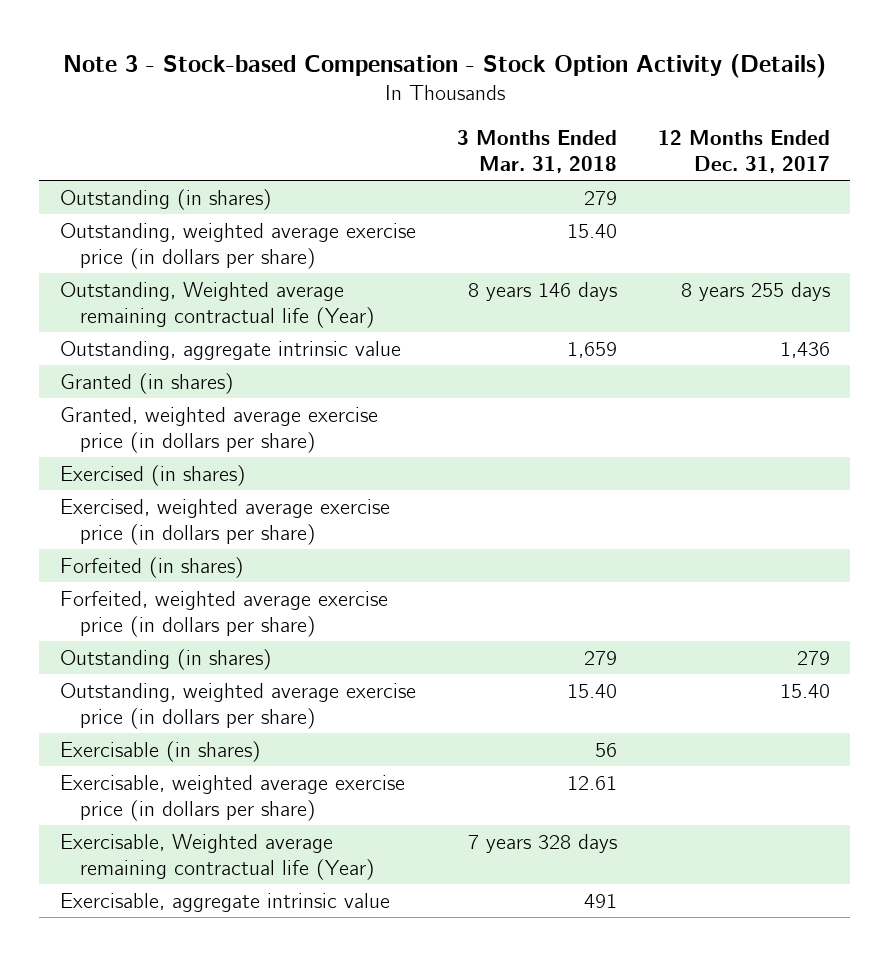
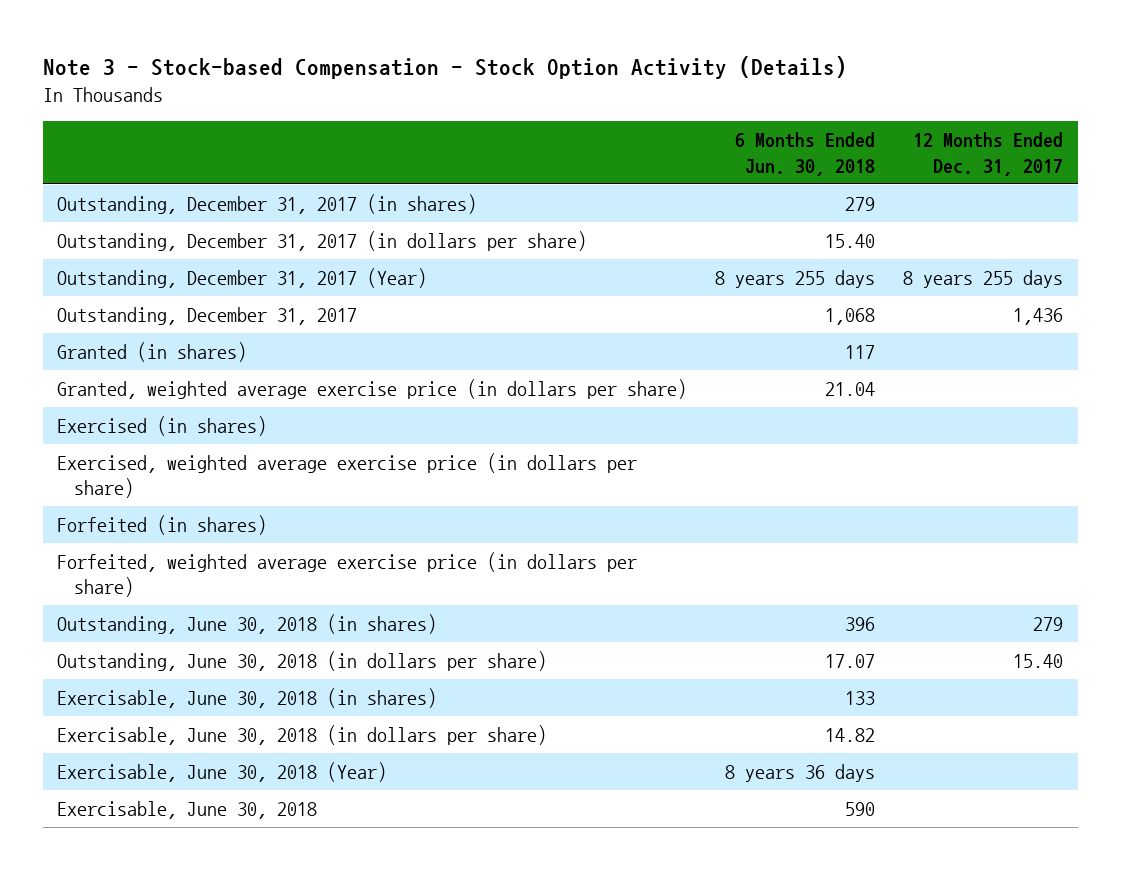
[456,129,617,173] 3 Months Ended Mar. 31, 2018 -> none
none -> [735,132,876,176] 6 Months Ended Jun. 30, 2018
[59,188,272,210] Outstanding (in shares) -> [57,193,478,214] Outstanding, December 31, 2017 (in shares)
[59,222,416,270] Outstanding, weighted average exercise price (in dollars per share) -> [57,230,588,251] Outstanding, December 31, 2017 (in dollars per share)
[59,281,375,329] Outstanding, Weighted average remaining contractual life (Year) -> [57,267,428,288] Outstanding, December 31, 2017 (Year)
[59,340,401,360] Outstanding, aggregate intrinsic value -> [57,306,358,325] Outstanding, December 31, 2017
[59,648,272,670] Outstanding (in shares) -> [57,613,438,634] Outstanding, June 30, 2018 (in shares)
[59,682,416,730] Outstanding, weighted average exercise price (in dollars per share) -> [57,650,548,671] Outstanding, June 30, 2018 (in dollars per share)
[59,740,261,762] Exercisable (in shares) -> [57,687,438,708] Exercisable, June 30, 2018 (in shares)
[59,774,405,822] Exercisable, weighted average exercise price (in dollars per share) -> [57,724,548,745] Exercisable, June 30, 2018 (in dollars per share)
[59,833,375,881] Exercisable, Weighted average remaining contractual life (Year) -> [57,761,388,782] Exercisable, June 30, 2018 (Year)
[59,892,390,912] Exercisable, aggregate intrinsic value -> [57,800,318,819] Exercisable, June 30, 2018

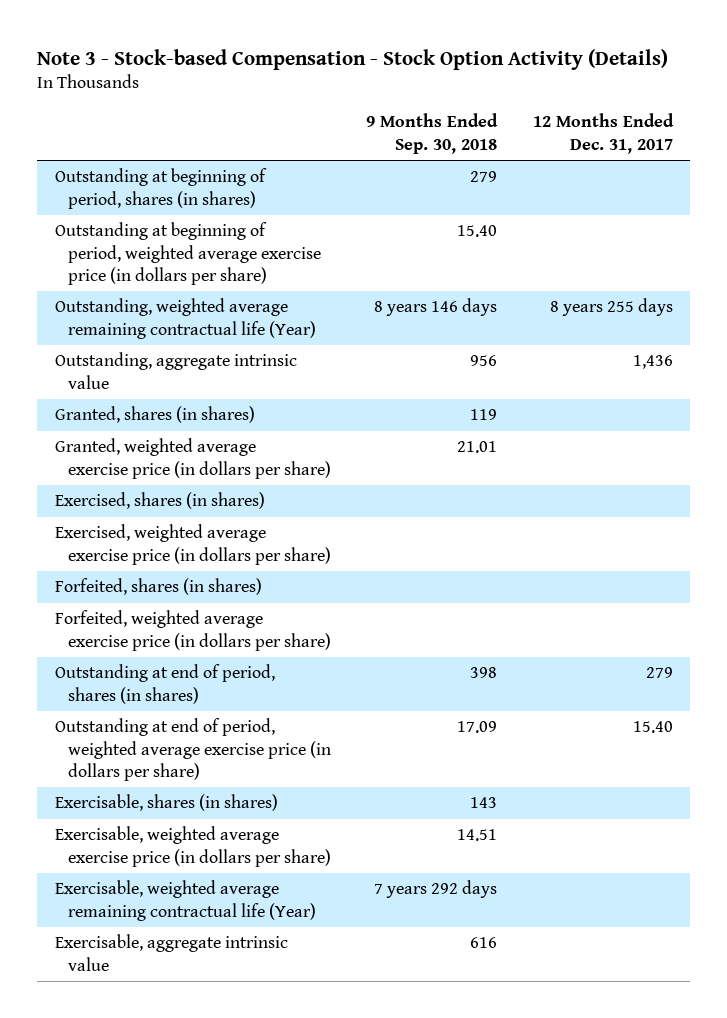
[735,132,876,176] 6 Months Ended Jun. 30, 2018 -> none
none -> [366,113,499,154] 9 Months Ended Sep. 30, 2018
[57,193,478,214] Outstanding, December 31, 2017 (in shares) -> [54,168,267,209] Outstanding at beginning of period, shares (in shares)
[57,230,588,251] Outstanding, December 31, 2017 (in dollars per share) -> [54,222,322,286] Outstanding at beginning of period, weighted average exercise price (in dollars per share)
[57,267,428,288] Outstanding, December 31, 2017 (Year) -> [54,298,317,339] Outstanding, weighted average remaining contractual life (Year)
[57,306,358,325] Outstanding, December 31, 2017 -> [54,352,297,389] Outstanding, aggregate intrinsic value
[57,341,248,362] Granted (in shares) -> [54,406,255,424] Granted, shares (in shares)
[57,415,268,436] Exercised (in shares) -> [54,492,265,510] Exercised, shares (in shares)
[57,514,268,535] Forfeited (in shares) -> [54,578,262,596] Forfeited, shares (in shares)
[57,613,438,634] Outstanding, June 30, 2018 (in shares) -> [54,664,275,704] Outstanding at end of period, shares (in shares)
[57,650,548,671] Outstanding, June 30, 2018 (in dollars per share) -> [54,718,332,782] Outstanding at end of period, weighted average exercise price (in dollars per share)
[57,687,438,708] Exercisable, June 30, 2018 (in shares) -> [54,794,278,812] Exercisable, shares (in shares)
[57,724,548,745] Exercisable, June 30, 2018 (in dollars per share) -> [54,826,332,867] Exercisable, weighted average exercise price (in dollars per share)
[57,761,388,782] Exercisable, June 30, 2018 (Year) -> [54,880,317,921] Exercisable, weighted average remaining contractual life (Year)
[57,800,318,819] Exercisable, June 30, 2018 -> [54,934,288,971] Exercisable, aggregate intrinsic value

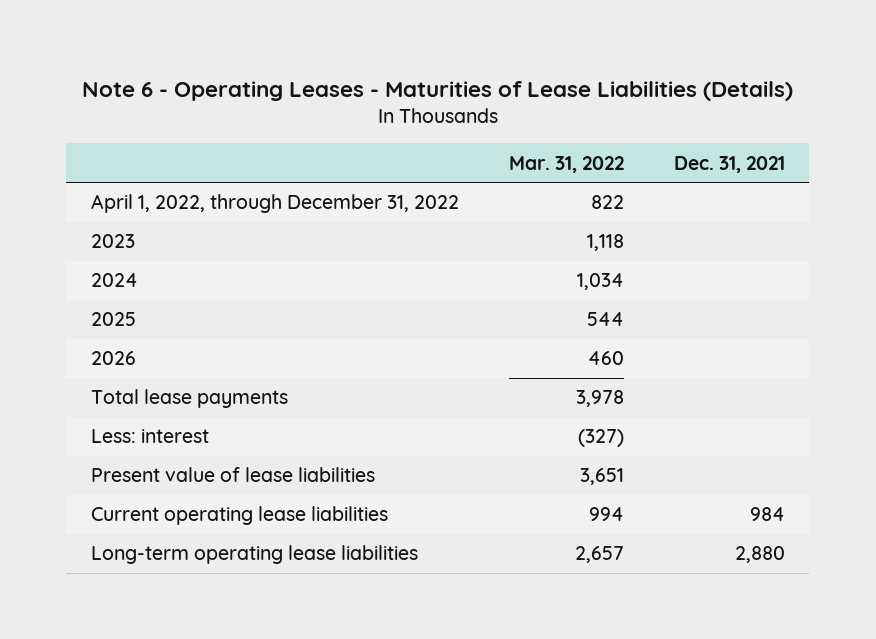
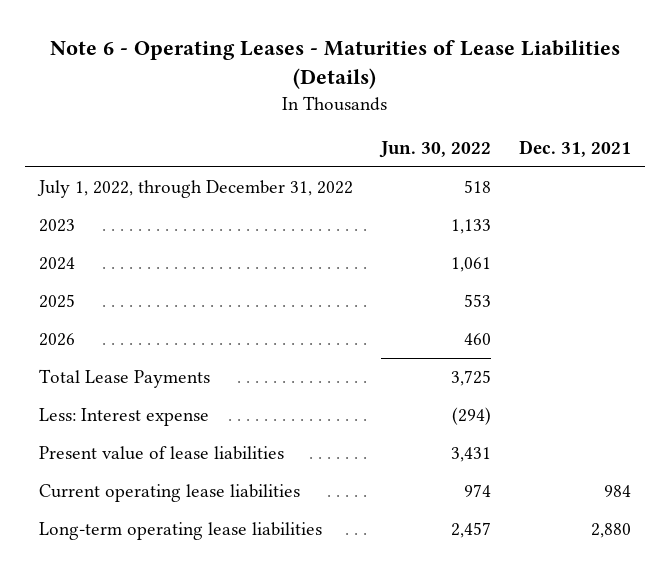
[508,155,624,173] Mar. 31, 2022 -> none
none -> [379,141,492,159] Jun. 30, 2022
[91,194,460,214] April 1, 2022, through December 31, 2022 -> [36,180,353,199] July 1, 2022, through December 31, 2022
[91,389,289,409] Total lease payments -> [38,369,210,389] Total Lease Payments
[91,429,210,444] Less: interest -> [38,408,209,427] Less: Interest expense

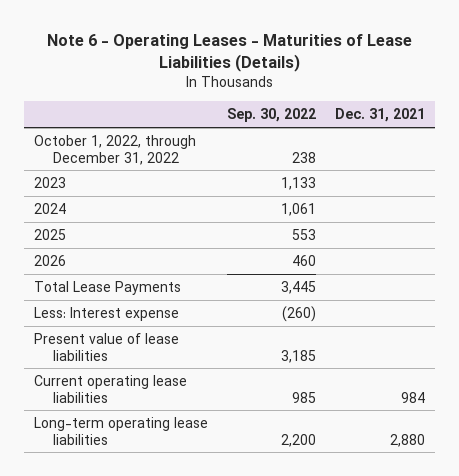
[379,141,492,159] Jun. 30, 2022 -> none
none -> [227,108,317,123] Sep. 30, 2022
[36,180,353,199] July 1, 2022, through December 31, 2022 -> [33,134,196,165] October 1, 2022, through December 31, 2022

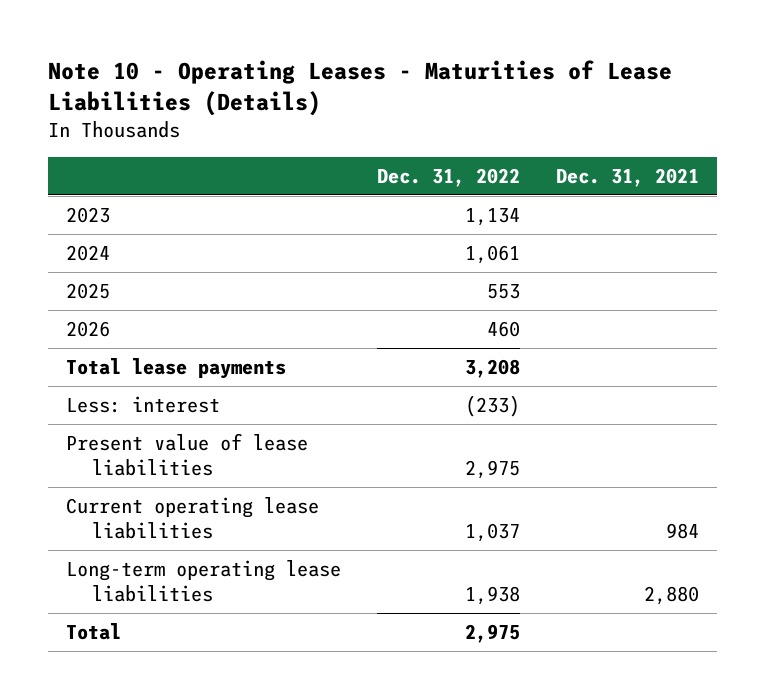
[46,34,412,73] Note 6 - Operating Leases - Maturities of Lease Liabilities (Details) -> [48,60,673,116] Note 10 - Operating Leases - Maturities of Lease Liabilities (Details)
[227,108,317,123] Sep. 30, 2022 -> none
none -> [377,167,521,187] Dec. 31, 2022
[33,134,196,165] October 1, 2022, through December 31, 2022 -> none
[33,280,181,295] Total Lease Payments -> [66,358,287,380] Total lease payments
[33,306,179,321] Less: Interest expense -> [66,396,221,414] Less: interest
none -> [66,623,122,641] Total

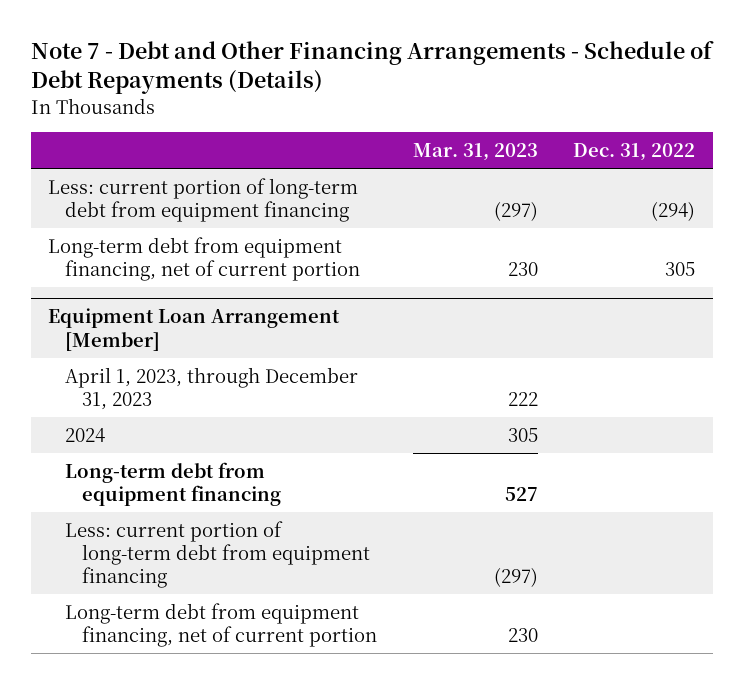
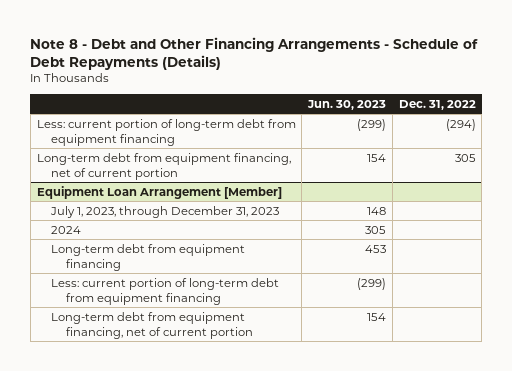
[30,41,714,95] Note 7 - Debt and Other Financing Arrangements - Schedule of Debt Repayments (Details) -> [30,36,479,70] Note 8 - Debt and Other Financing Arrangements - Schedule of Debt Repayments (Details)
[412,143,538,162] Mar. 31, 2023 -> none
none -> [307,99,387,110] Jun. 30, 2023
[65,366,359,410] April 1, 2023, through December 31, 2023 -> [50,205,280,218] July 1, 2023, through December 31, 2023

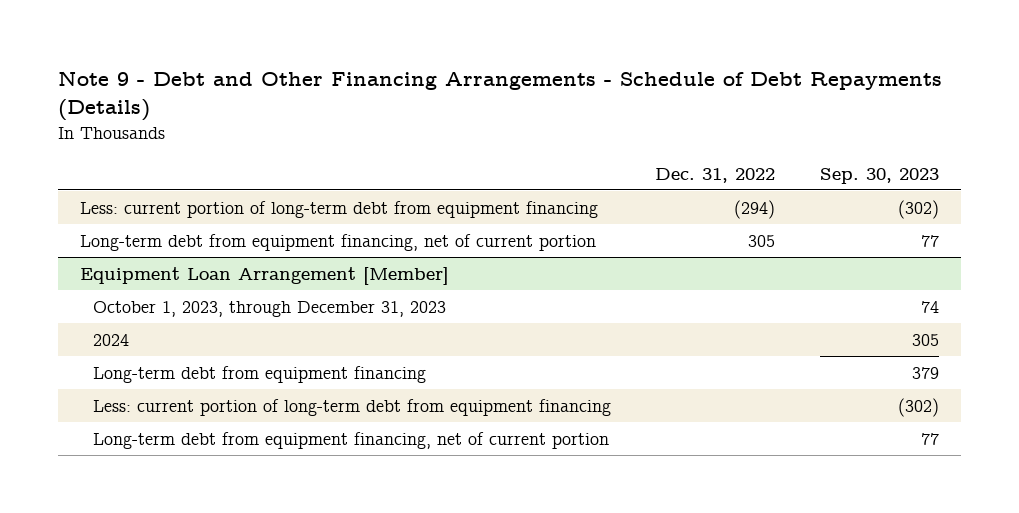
[30,36,479,70] Note 8 - Debt and Other Financing Arrangements - Schedule of Debt Repayments (Details) -> [58,71,943,122] Note 9 - Debt and Other Financing Arrangements - Schedule of Debt Repayments (Details)
[307,99,387,110] Jun. 30, 2023 -> none
none -> [819,167,939,184] Sep. 30, 2023
[50,205,280,218] July 1, 2023, through December 31, 2023 -> [93,300,447,317] October 1, 2023, through December 31, 2023

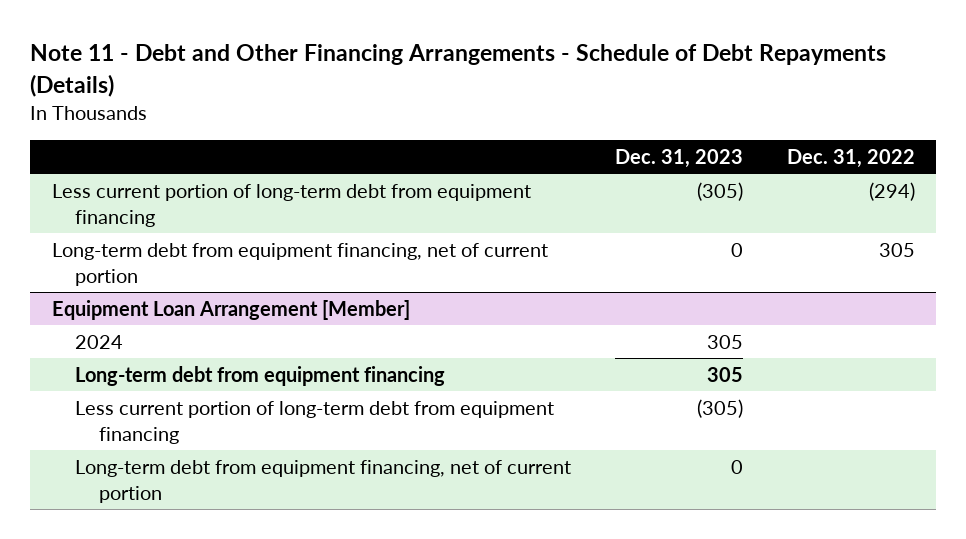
[58,71,943,122] Note 9 - Debt and Other Financing Arrangements - Schedule of Debt Repayments (Details) -> [29,44,886,97] Note 11 - Debt and Other Financing Arrangements - Schedule of Debt Repayments (Details)
[819,167,939,184] Sep. 30, 2023 -> none
none -> [614,148,743,168] Dec. 31, 2023
[80,200,599,218] Less: current portion of long-term debt from equipment financing -> [51,183,531,227] Less current portion of long-term debt from equipment financing
[93,300,447,317] October 1, 2023, through December 31, 2023 -> none
[93,398,612,416] Less: current portion of long-term debt from equipment financing -> [75,400,555,444] Less current portion of long-term debt from equipment financing

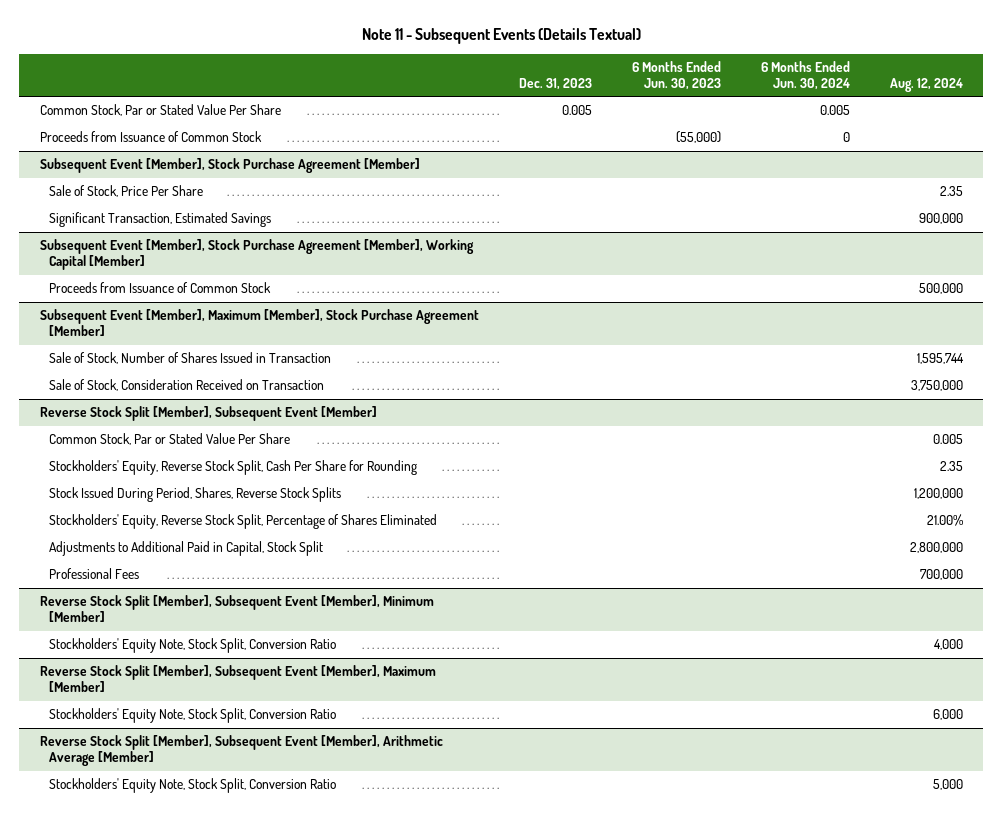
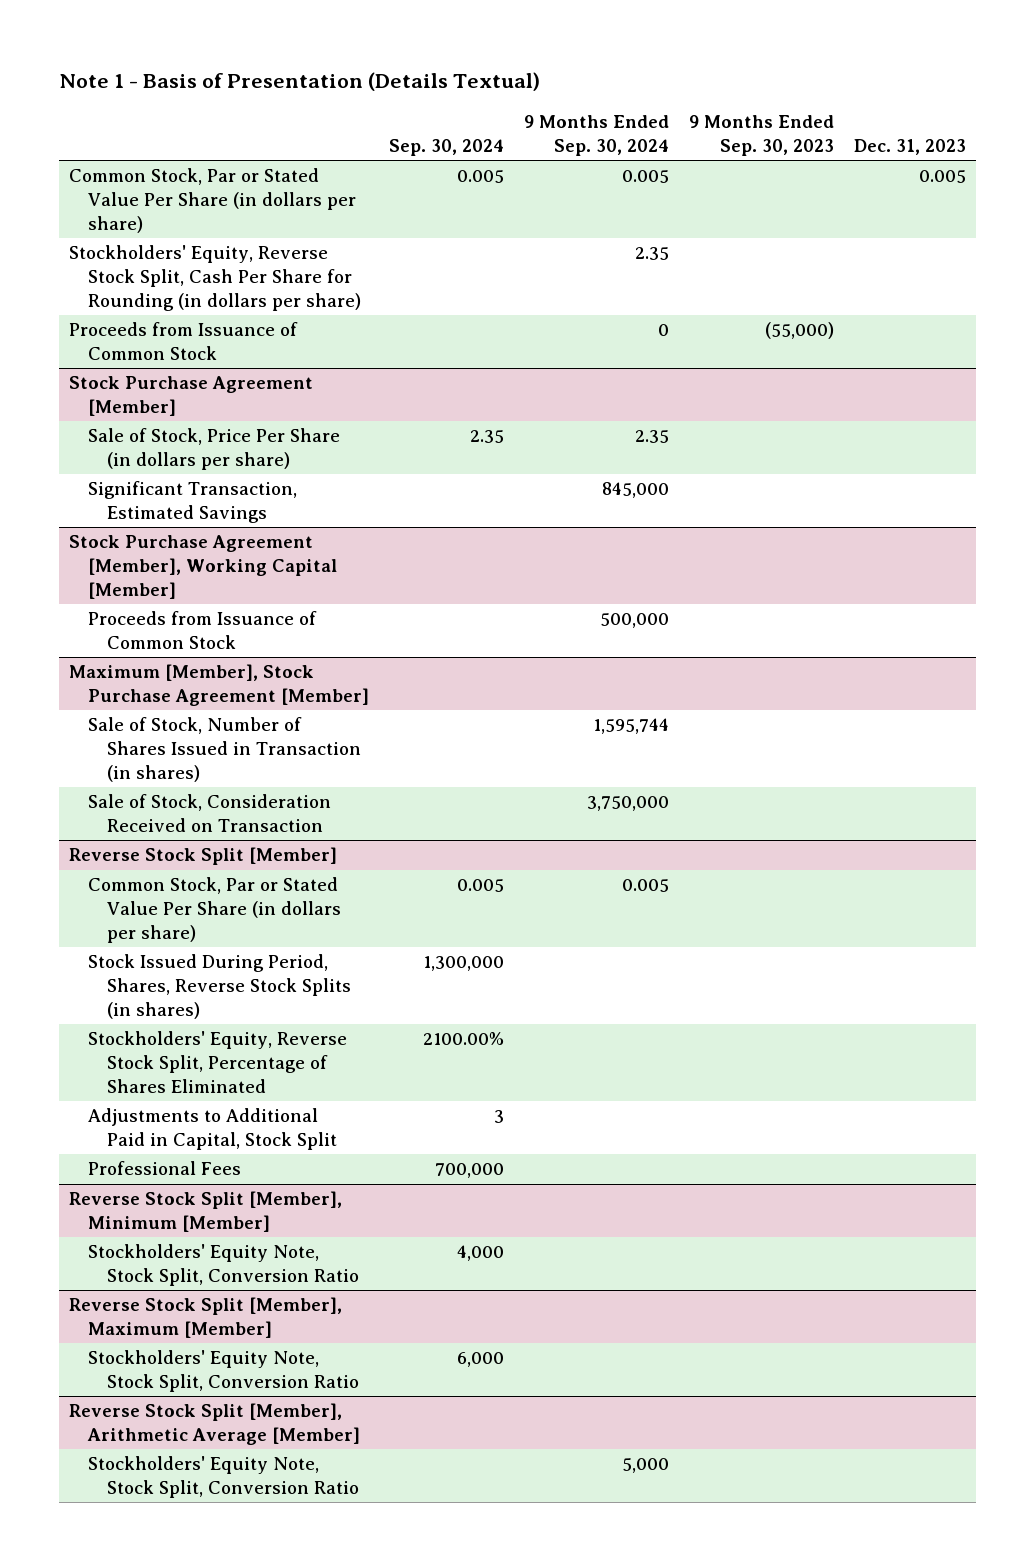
[362,28,642,45] Note 11 - Subsequent Events (Details Textual) -> [59,72,541,92] Note 1 - Basis of Presentation (Details Textual)
[631,61,721,91] 6 Months Ended Jun. 30, 2023 -> none
[760,61,850,91] 6 Months Ended Jun. 30, 2024 -> none
[889,78,963,93] Aug. 12, 2024 -> none
none -> [389,138,505,156] Sep. 30, 2024
none -> [524,114,670,156] 9 Months Ended Sep. 30, 2024
none -> [689,114,835,156] 9 Months Ended Sep. 30, 2023
[39,104,281,117] Common Stock, Par or Stated Value Per Share -> [69,168,357,233] Common Stock, Par or Stated Value Per Share (in dollars per share)
none -> [69,245,362,311] Stockholders' Equity, Reverse Stock Split, Cash Per Share for Rounding (in dollars per share)
[39,158,420,174] Subsequent Event [Member], Stock Purchase Agreement [Member] -> [69,376,314,416] Stock Purchase Agreement [Member]
[49,185,204,198] Sale of Stock, Price Per Share -> [88,428,341,470] Sale of Stock, Price Per Share (in dollars per share)
[39,239,474,271] Subsequent Event [Member], Stock Purchase Agreement [Member], Working Capital [Member] -> [69,535,338,599] Stock Purchase Agreement [Member], Working Capital [Member]
[39,309,479,337] Subsequent Event [Member], Maximum [Member], Stock Purchase Agreement [Member] -> [69,664,370,706] Maximum [Member], Stock Purchase Agreement [Member]
[49,352,332,365] Sale of Stock, Number of Shares Issued in Transaction -> [88,717,362,782] Sale of Stock, Number of Shares Issued in Transaction (in shares)
[49,460,418,476] Stockholders' Equity, Reverse Stock Split, Cash Per Share for Rounding -> none
[39,406,377,422] Reverse Stock Split [Member], Subsequent Event [Member] -> [69,847,338,866] Reverse Stock Split [Member]
[49,433,291,446] Common Stock, Par or Stated Value Per Share -> [88,877,342,943] Common Stock, Par or Stated Value Per Share (in dollars per share)
[49,487,342,503] Stock Issued During Period, Shares, Reverse Stock Splits -> [88,954,352,1019] Stock Issued During Period, Shares, Reverse Stock Splits (in shares)
[39,595,434,623] Reverse Stock Split [Member], Subsequent Event [Member], Minimum [Member] -> [69,1191,343,1232] Reverse Stock Split [Member], Minimum [Member]
[39,665,436,693] Reverse Stock Split [Member], Subsequent Event [Member], Maximum [Member] -> [69,1297,343,1338] Reverse Stock Split [Member], Maximum [Member]
[39,735,443,767] Reverse Stock Split [Member], Subsequent Event [Member], Arithmetic Average [Member] -> [69,1403,361,1445] Reverse Stock Split [Member], Arithmetic Average [Member]

